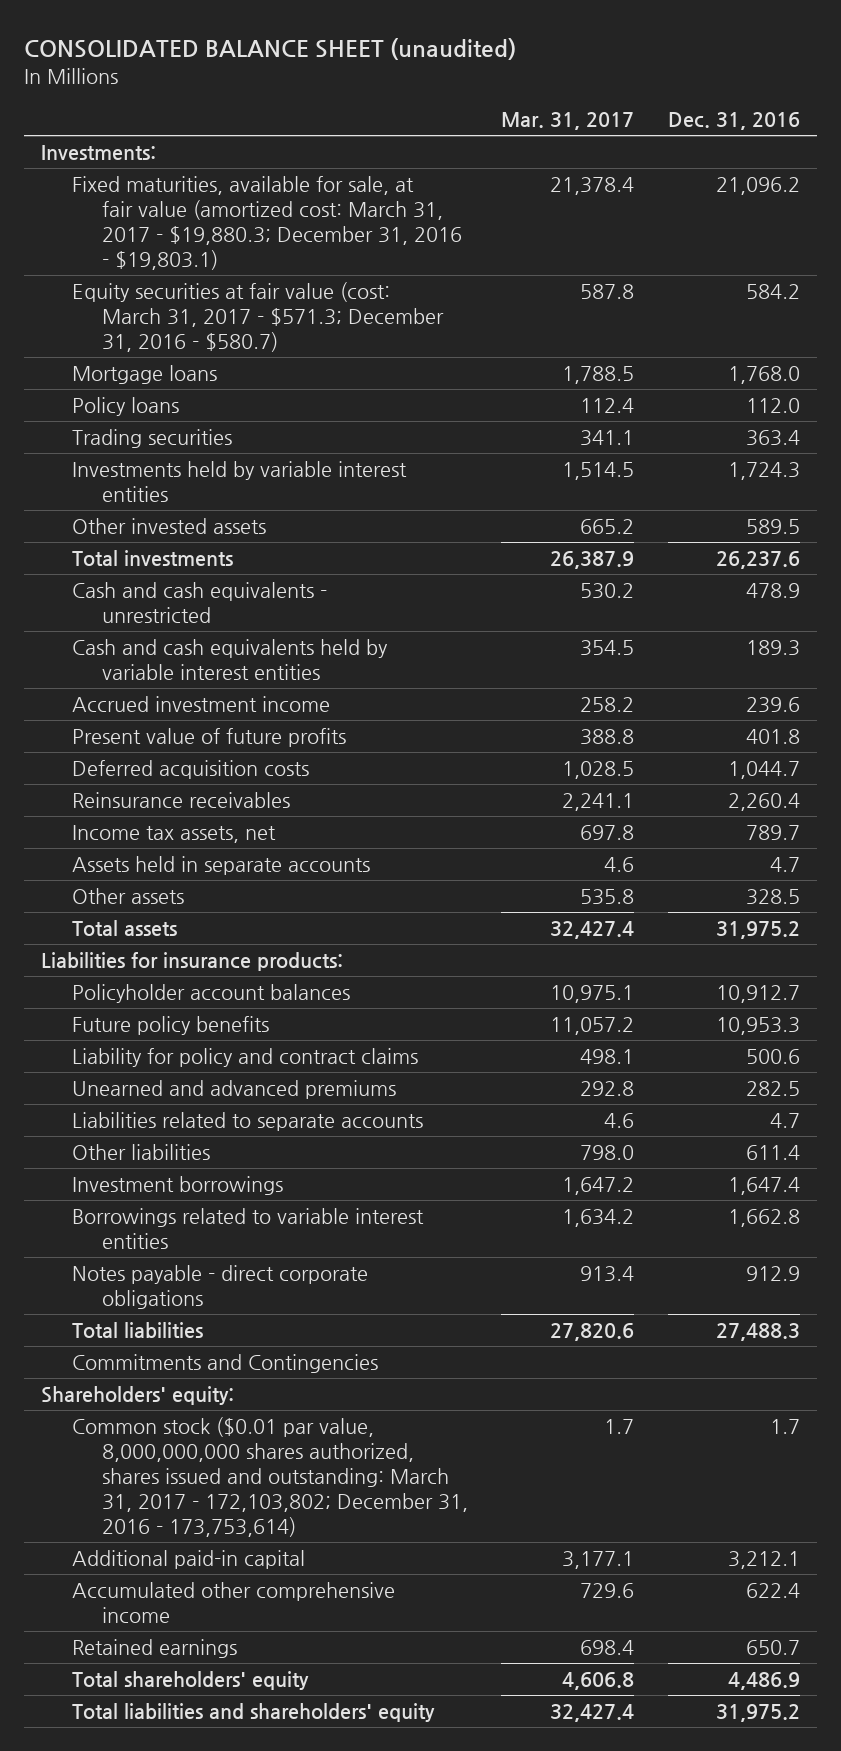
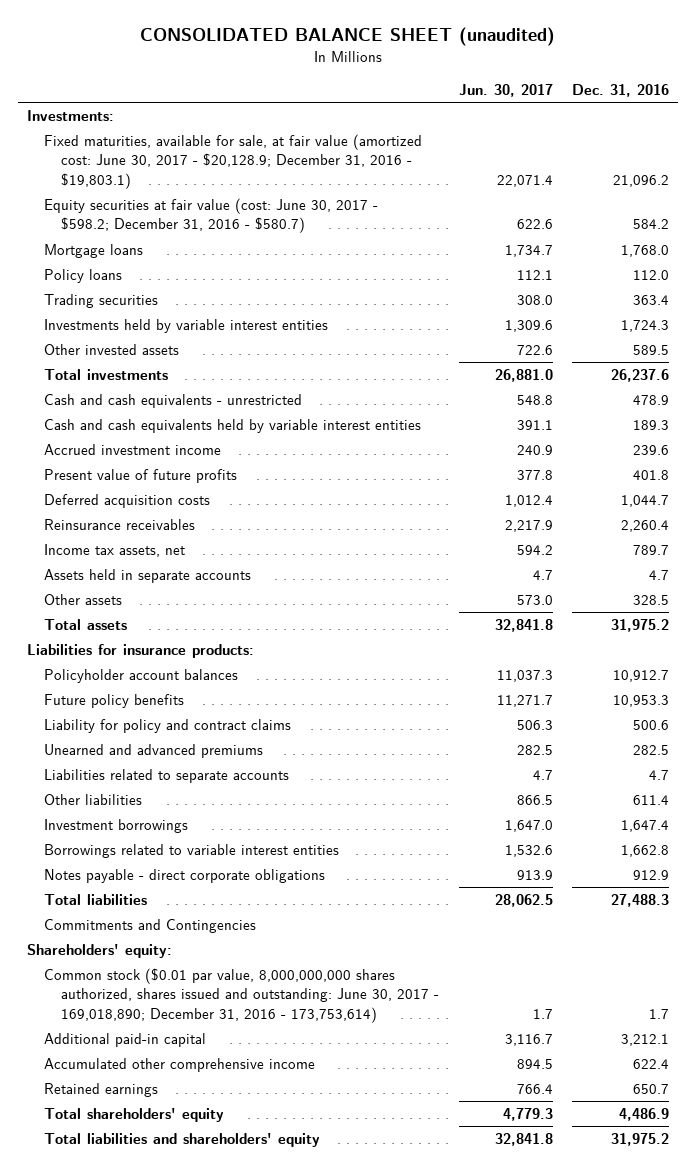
[501,112,635,131] Mar. 31, 2017 -> none
none -> [458,83,553,97] Jun. 30, 2017
[71,176,462,271] Fixed maturities, available for sale, at fair value (amortized cost: March 31, 2017 - $19,880.3; December 31, 2016 - $19,803.1) -> [44,133,423,189] Fixed maturities, available for sale, at fair value (amortized cost: June 30, 2017 - $20,128.9; December 31, 2016 - $19,803.1)
[71,282,444,353] Equity securities at fair value (cost: March 31, 2017 - $571.3; December 31, 2016 - $580.7) -> [44,197,379,234] Equity securities at fair value (cost: June 30, 2017 - $598.2; December 31, 2016 - $580.7)
[71,1417,468,1538] Common stock ($0.01 par value, 8,000,000,000 shares authorized, shares issued and outstanding: March 31, 2017 - 172,103,802; December 31, 2016 - 173,753,614) -> [44,967,440,1023] Common stock ($0.01 par value, 8,000,000,000 shares authorized, shares issued and outstanding: June 30, 2017 - 169,018,890; December 31, 2016 - 173,753,614)

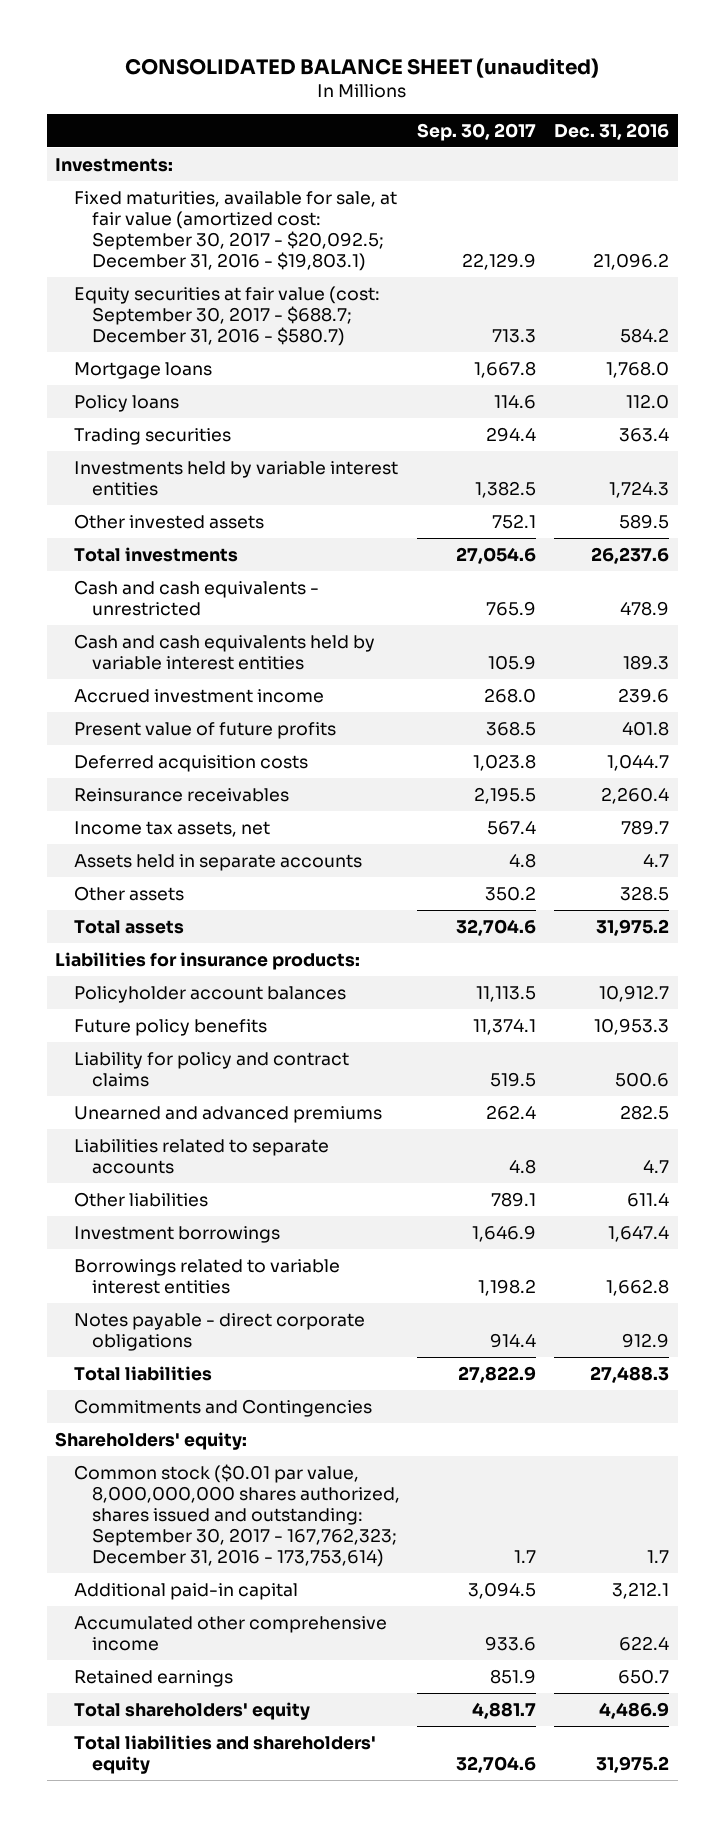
[458,83,553,97] Jun. 30, 2017 -> none
none -> [417,122,537,141] Sep. 30, 2017
[44,133,423,189] Fixed maturities, available for sale, at fair value (amortized cost: June 30, 2017 - $20,128.9; December 31, 2016 - $19,803.1) -> [73,190,397,271] Fixed maturities, available for sale, at fair value (amortized cost: September 30, 2017 - $20,092.5; December 31, 2016 - $19,803.1)
[44,197,379,234] Equity securities at fair value (cost: June 30, 2017 - $598.2; December 31, 2016 - $580.7) -> [73,285,380,346] Equity securities at fair value (cost: September 30, 2017 - $688.7; December 31, 2016 - $580.7)
[44,967,440,1023] Common stock ($0.01 par value, 8,000,000,000 shares authorized, shares issued and outstanding: June 30, 2017 - 169,018,890; December 31, 2016 - 173,753,614) -> [73,1463,400,1568] Common stock ($0.01 par value, 8,000,000,000 shares authorized, shares issued and outstanding: September 30, 2017 - 167,762,323; December 31, 2016 - 173,753,614)

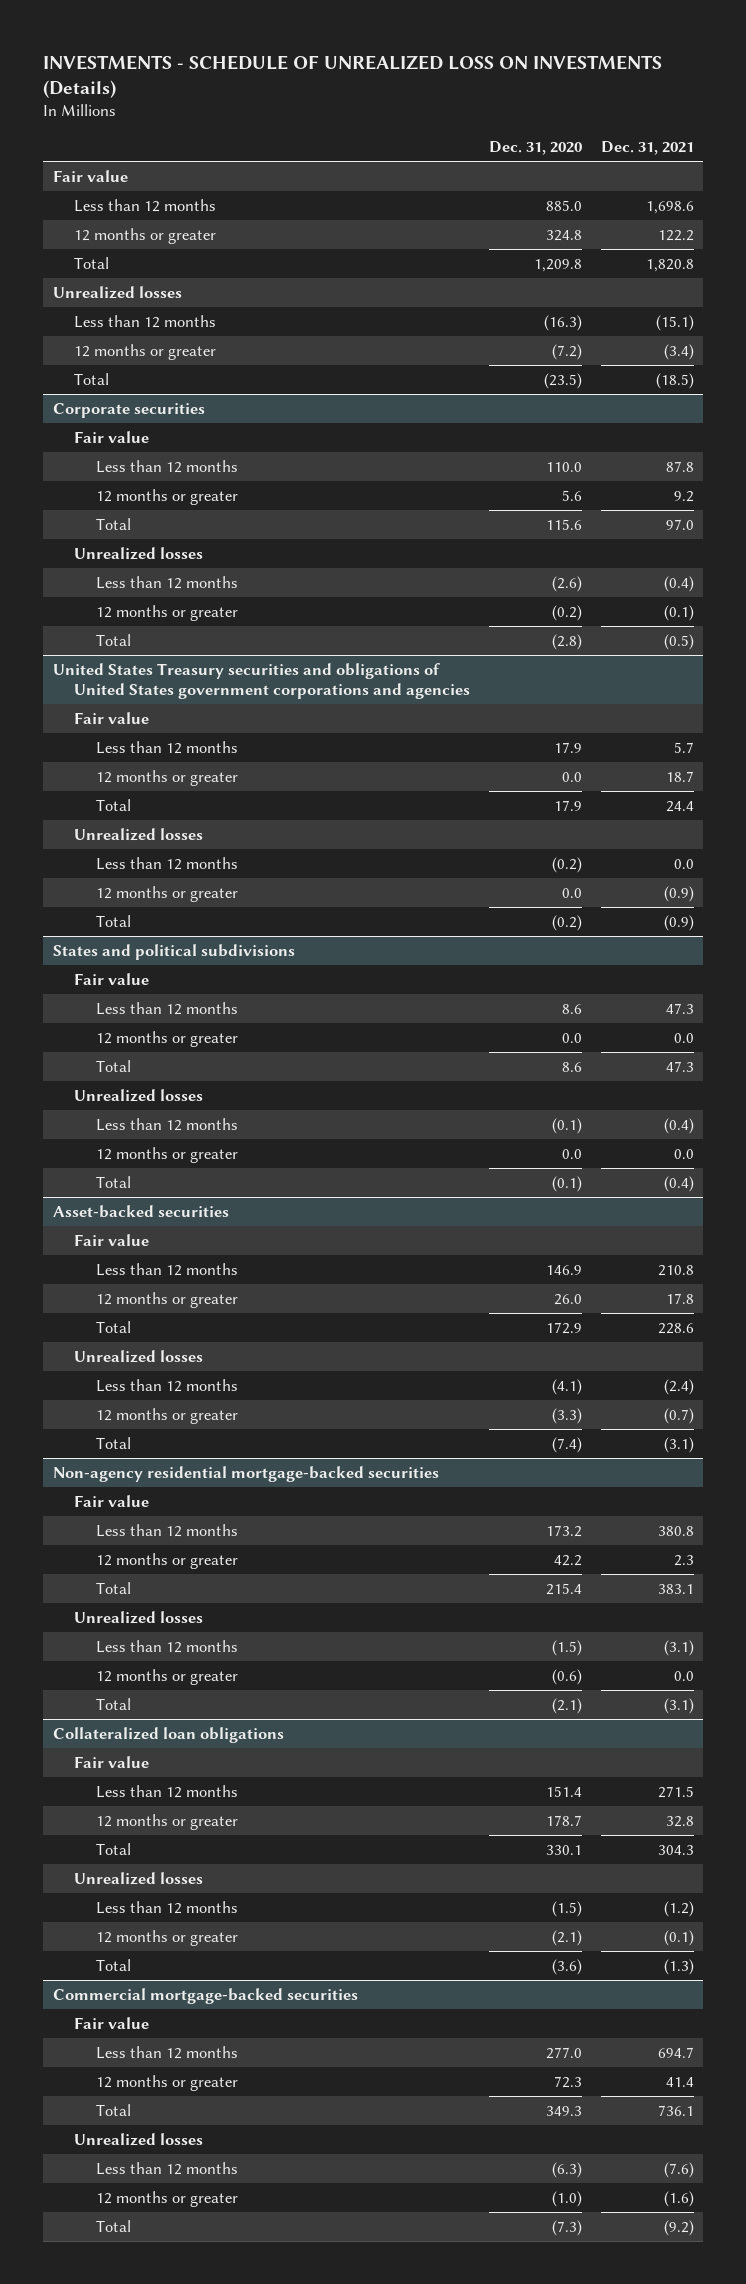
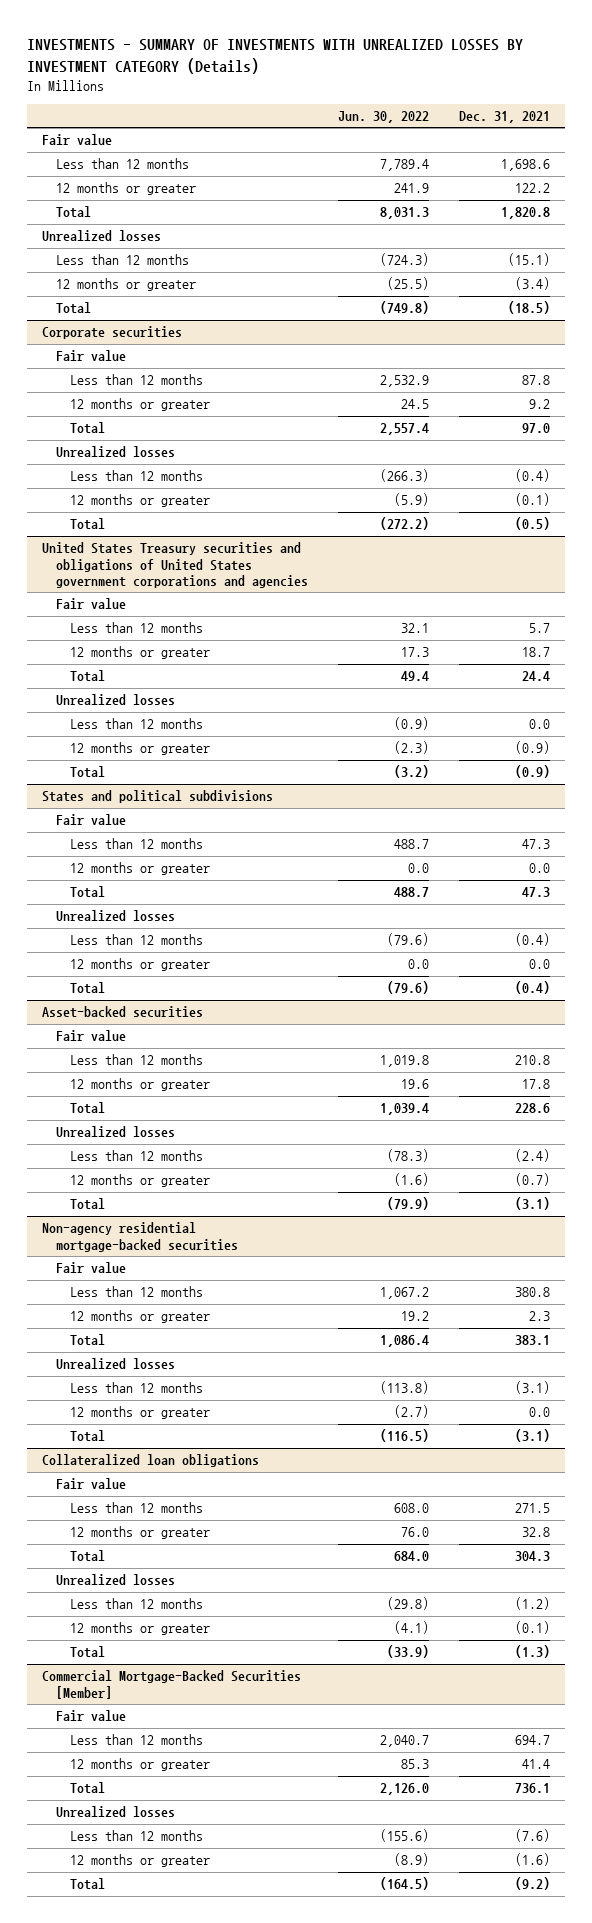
[43,54,663,99] INVESTMENTS - SCHEDULE OF UNREALIZED LOSS ON INVESTMENTS (Details) -> [27,38,524,74] INVESTMENTS - SUMMARY OF INVESTMENTS WITH UNREALIZED LOSSES BY INVESTMENT CATEGORY (Details)
[489,141,583,156] Dec. 31, 2020 -> none
none -> [337,111,429,124] Jun. 30, 2022
[52,1987,358,2004] Commercial mortgage-backed securities -> [41,1670,301,1699] Commercial Mortgage-Backed Securities [Member]

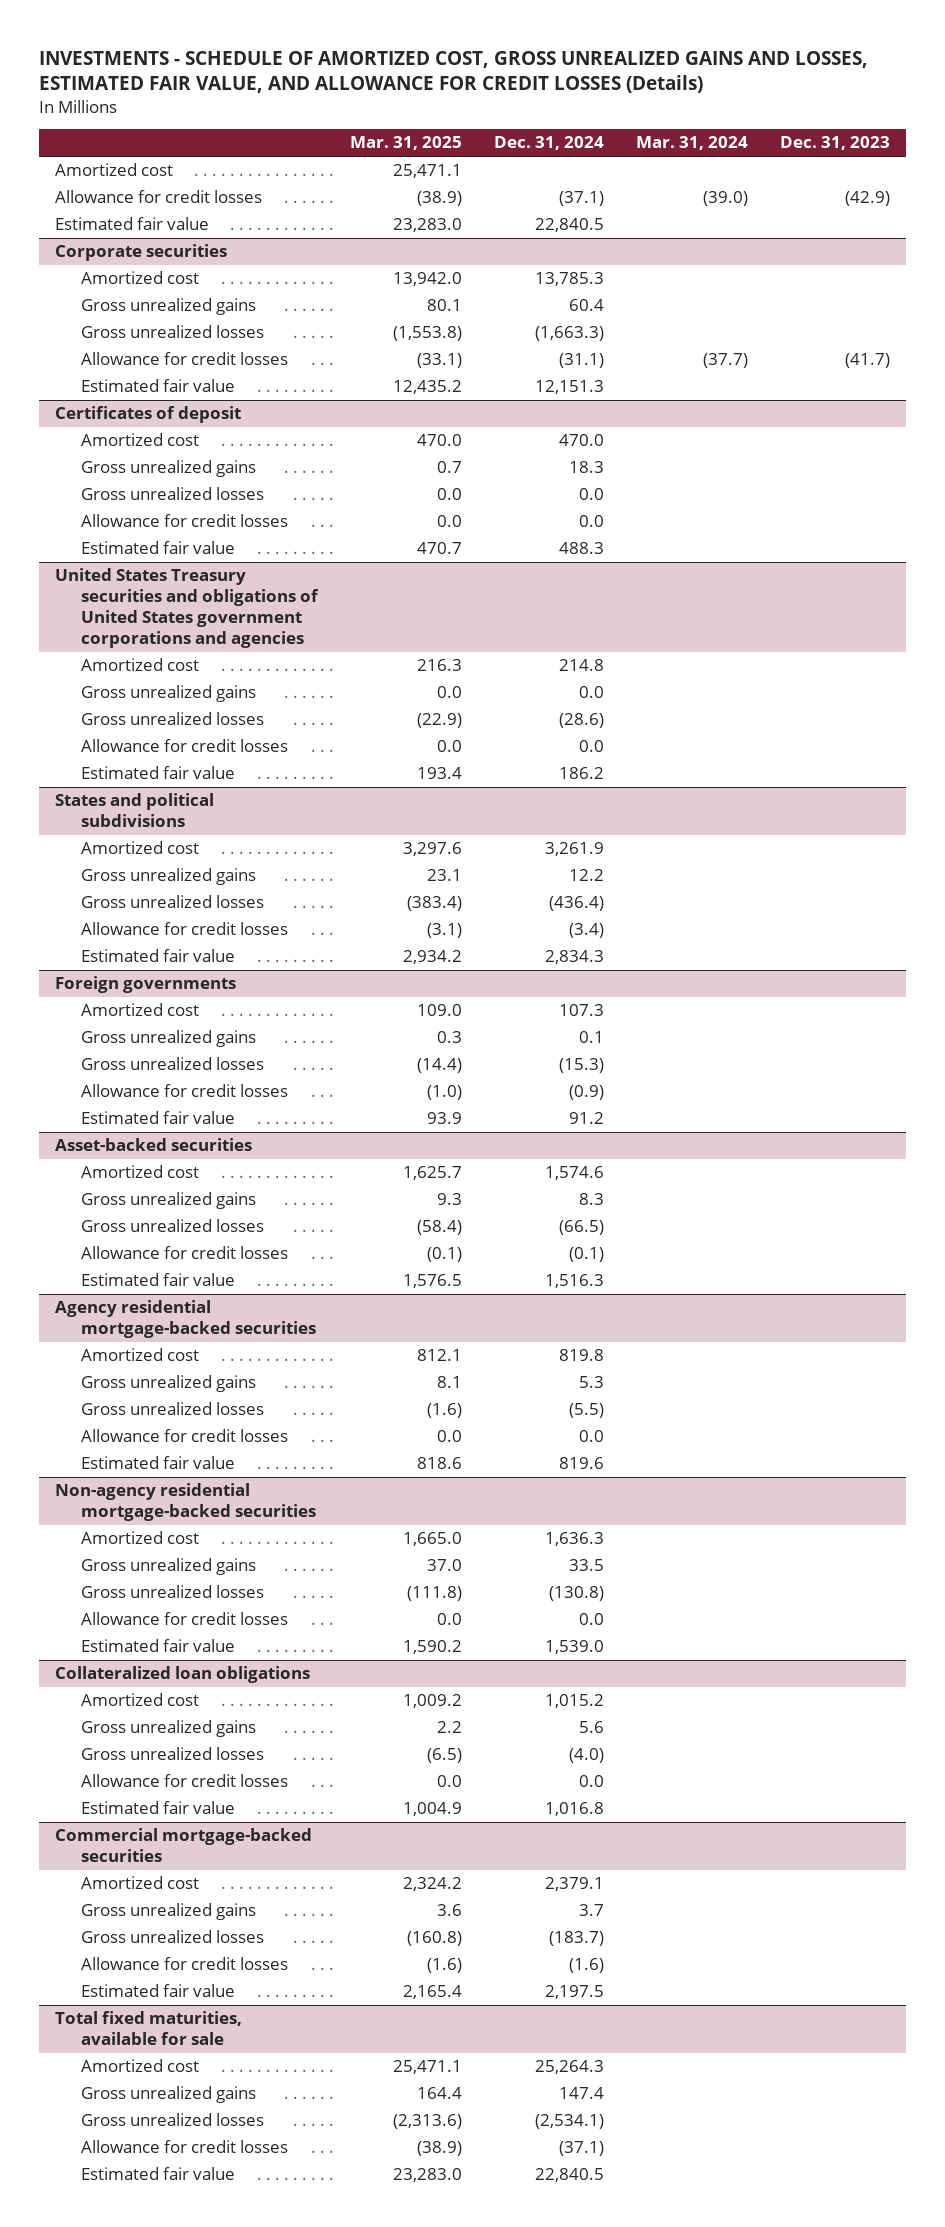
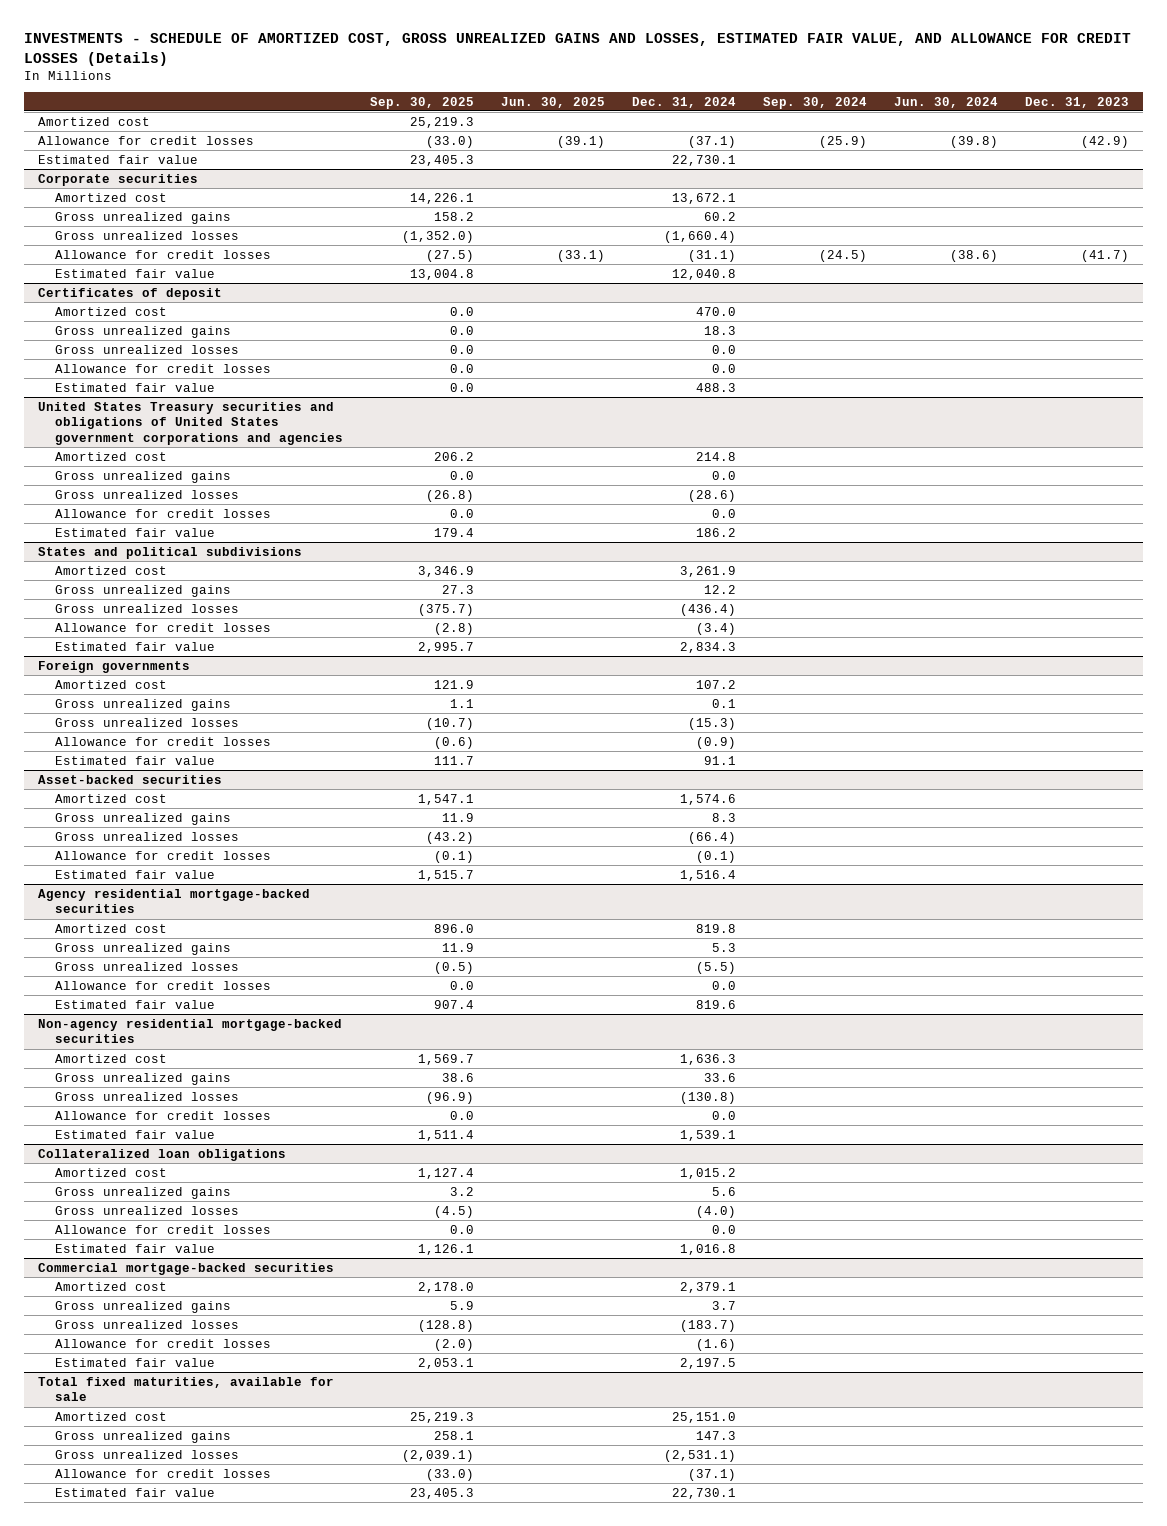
[349,136,462,151] Mar. 31, 2025 -> none
[635,136,748,151] Mar. 31, 2024 -> none
none -> [369,96,474,109] Sep. 30, 2025
none -> [500,96,605,108] Jun. 30, 2025
none -> [763,96,868,109] Sep. 30, 2024
none -> [894,96,999,108] Jun. 30, 2024
[534,218,604,233] 22,840.5 -> [672,154,737,166] 22,730.1
[534,272,604,287] 13,785.3 -> [672,192,737,204] 13,672.1
[568,299,604,312] 60.4 -> [704,211,737,221] 60.2
[534,326,604,342] (1,663.3) -> [664,230,737,243] (1,660.4)
[534,380,604,395] 12,151.3 -> [672,268,737,280] 12,040.8
[558,1004,604,1017] 107.3 -> [696,679,737,689] 107.2
[568,1112,604,1125] 91.2 -> [704,755,737,765] 91.1
[558,1220,604,1236] (66.5) -> [688,831,737,844] (66.4)
[544,1274,604,1289] 1,516.3 -> [680,869,737,881] 1,516.4
[568,1559,604,1572] 33.5 -> [704,1072,737,1082] 33.6
[544,1640,604,1655] 1,539.0 -> [680,1129,737,1141] 1,539.1
[534,2060,604,2075] 25,264.3 -> [672,1411,737,1423] 25,151.0
[558,2087,604,2100] 147.4 -> [696,1430,737,1440] 147.3
[534,2114,604,2130] (2,534.1) -> [664,1449,737,1462] (2,531.1)
[534,2168,604,2183] 22,840.5 -> [672,1487,737,1499] 22,730.1

